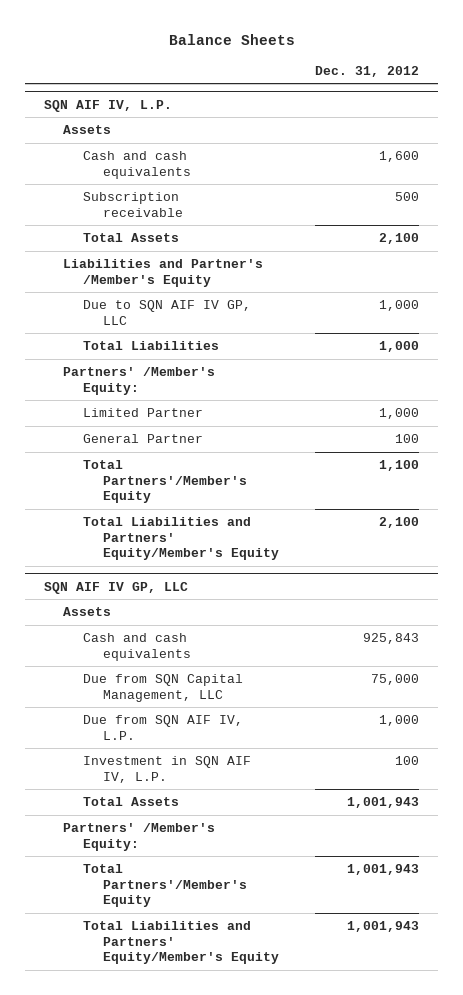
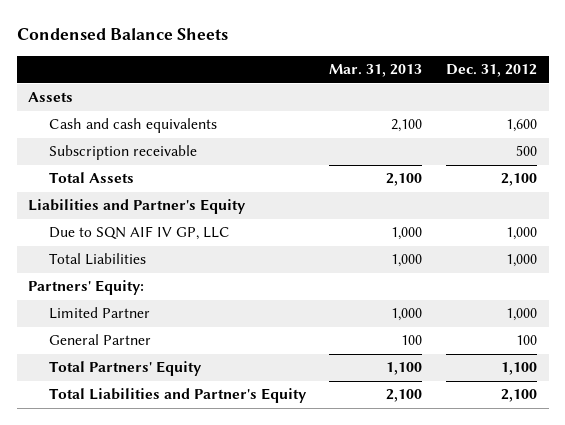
[168,34,295,46] Balance Sheets -> [16,28,228,41] Condensed Balance Sheets
none -> [329,64,423,78] Mar. 31, 2013
[43,99,172,112] SQN AIF IV, L.P. -> none
[63,259,264,287] Liabilities and Partner's /Member's Equity -> [28,199,247,215] Liabilities and Partner's Equity
[63,367,216,395] Partners' /Member's Equity: -> [28,280,145,296] Partners' Equity:
[43,581,188,594] SQN AIF IV GP, LLC -> none
[63,607,112,617] Assets -> none
[82,633,191,661] Cash and cash equivalents -> none
[82,674,243,702] Due from SQN Capital Management, LLC -> none
[82,715,243,740] Due from SQN AIF IV, L.P. -> none
[82,756,251,783] Investment in SQN AIF IV, L.P. -> none
[82,797,179,807] Total Assets -> none
[63,823,216,851] Partners' /Member's Equity: -> none
[82,864,247,908] Total Partners'/Member's Equity -> none
[82,921,279,965] Total Liabilities and Partners' Equity/Member's Equity -> none
[82,460,247,504] Total Partners'/Member's Equity -> [48,361,202,377] Total Partners' Equity
[82,517,279,561] Total Liabilities and Partners' Equity/Member's Equity -> [48,388,307,404] Total Liabilities and Partner's Equity

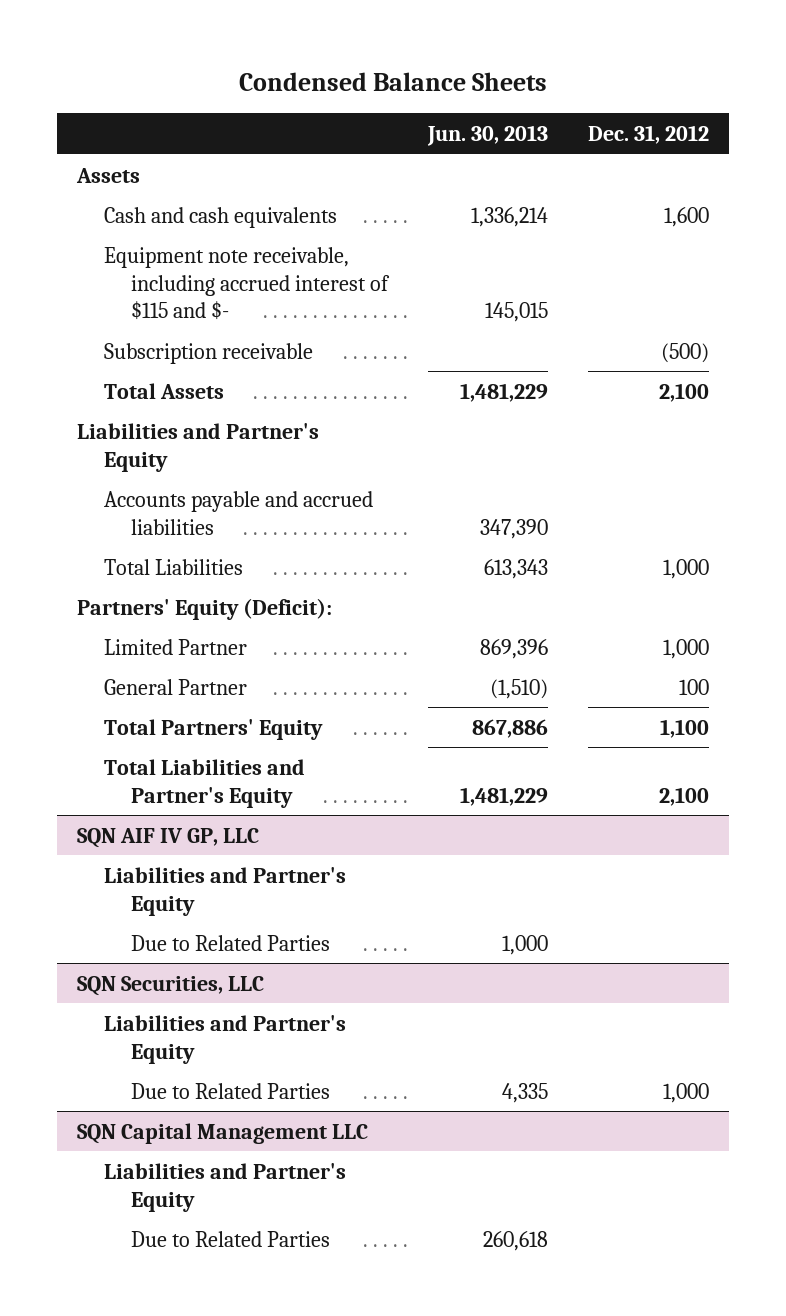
[329,64,423,78] Mar. 31, 2013 -> none
none -> [426,124,548,146] Jun. 30, 2013
none -> [103,246,390,321] Equipment note receivable, including accrued interest of $115 and $-
[515,145,537,157] 500 -> [660,342,709,363] (500)
[48,226,230,241] Due to SQN AIF IV GP, LLC -> none
none -> [103,490,373,535] Accounts payable and accrued liabilities
[28,280,145,296] Partners' Equity: -> [76,597,332,620] Partners' Equity (Deficit):
none -> [76,827,259,848] SQN AIF IV GP, LLC
none -> [103,866,346,916] Liabilities and Partner's Equity
none -> [130,934,330,951] Due to Related Parties
none -> [76,975,264,996] SQN Securities, LLC
none -> [103,1014,346,1064] Liabilities and Partner's Equity
none -> [130,1082,330,1099] Due to Related Parties
none -> [76,1122,368,1144] SQN Capital Management LLC
none -> [103,1162,346,1212] Liabilities and Partner's Equity
none -> [130,1230,330,1247] Due to Related Parties

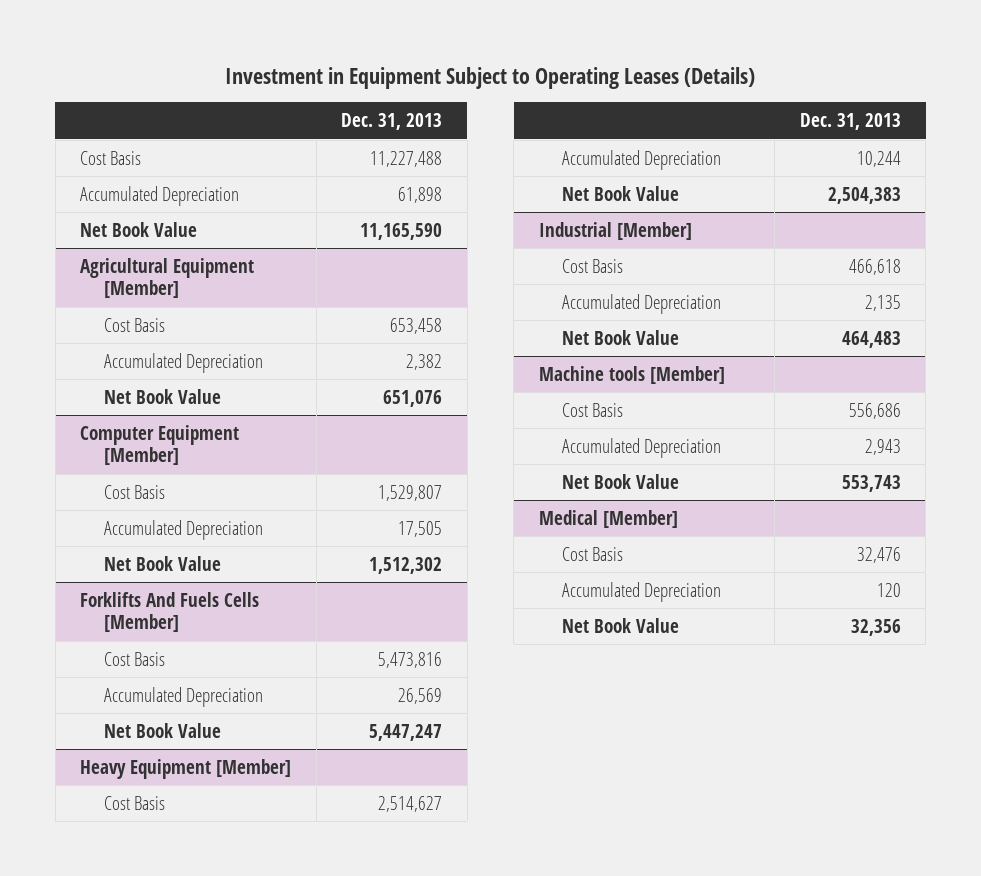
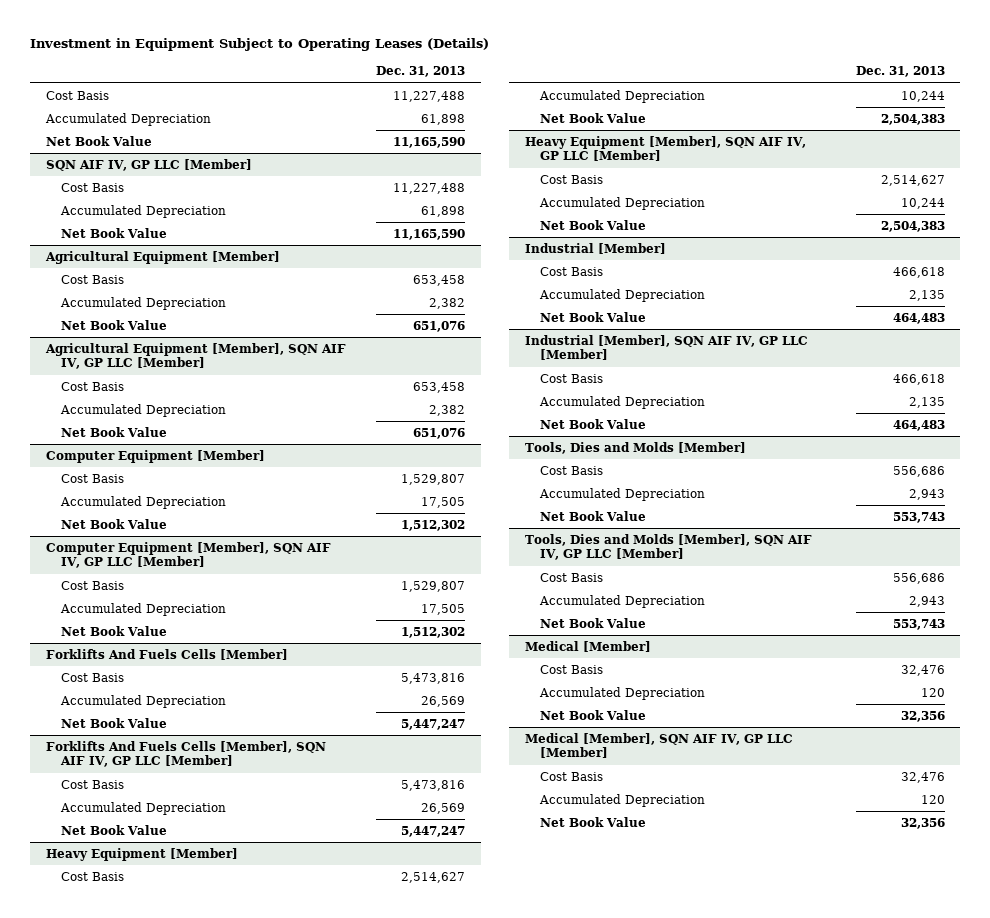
none -> [45,158,252,171] SQN AIF IV, GP LLC [Member]
none -> [60,182,124,192] Cost Basis
none -> [59,204,226,218] Accumulated Depreciation
none -> [60,227,167,238] Net Book Value
none -> [44,342,346,370] Agricultural Equipment [Member], SQN AIF IV, GP LLC [Member]
none -> [60,381,124,391] Cost Basis
none -> [59,403,226,417] Accumulated Depreciation
none -> [60,426,167,437] Net Book Value
none -> [45,541,331,569] Computer Equipment [Member], SQN AIF IV, GP LLC [Member]
none -> [60,580,124,590] Cost Basis
none -> [59,602,226,616] Accumulated Depreciation
none -> [60,625,167,636] Net Book Value
none -> [45,740,326,768] Forklifts And Fuels Cells [Member], SQN AIF IV, GP LLC [Member]
none -> [60,779,124,789] Cost Basis
none -> [59,801,226,815] Accumulated Depreciation
none -> [60,824,167,835] Net Book Value
none -> [524,135,806,162] Heavy Equipment [Member], SQN AIF IV, GP LLC [Member]
none -> [539,174,603,184] Cost Basis
none -> [538,196,705,210] Accumulated Depreciation
none -> [539,219,646,230] Net Book Value
[538,365,725,384] Machine tools [Member] -> none
none -> [524,334,808,361] Industrial [Member], SQN AIF IV, GP LLC [Member]
none -> [539,373,603,383] Cost Basis
none -> [538,395,705,409] Accumulated Depreciation
none -> [539,418,646,429] Net Book Value
none -> [524,441,746,454] Tools, Dies and Molds [Member]
none -> [524,533,812,561] Tools, Dies and Molds [Member], SQN AIF IV, GP LLC [Member]
none -> [539,572,603,582] Cost Basis
none -> [538,594,705,608] Accumulated Depreciation
none -> [539,617,646,628] Net Book Value
none -> [524,732,793,759] Medical [Member], SQN AIF IV, GP LLC [Member]
none -> [539,771,603,781] Cost Basis
none -> [538,793,705,807] Accumulated Depreciation
none -> [539,816,646,827] Net Book Value

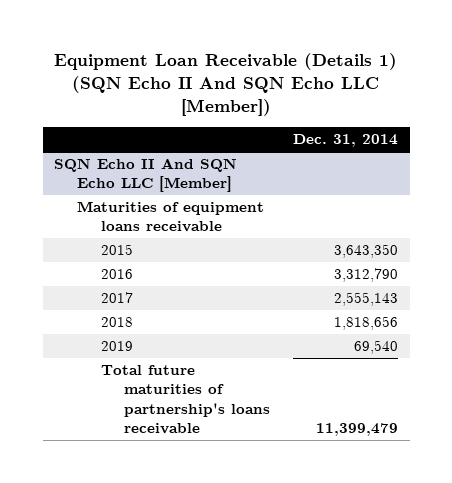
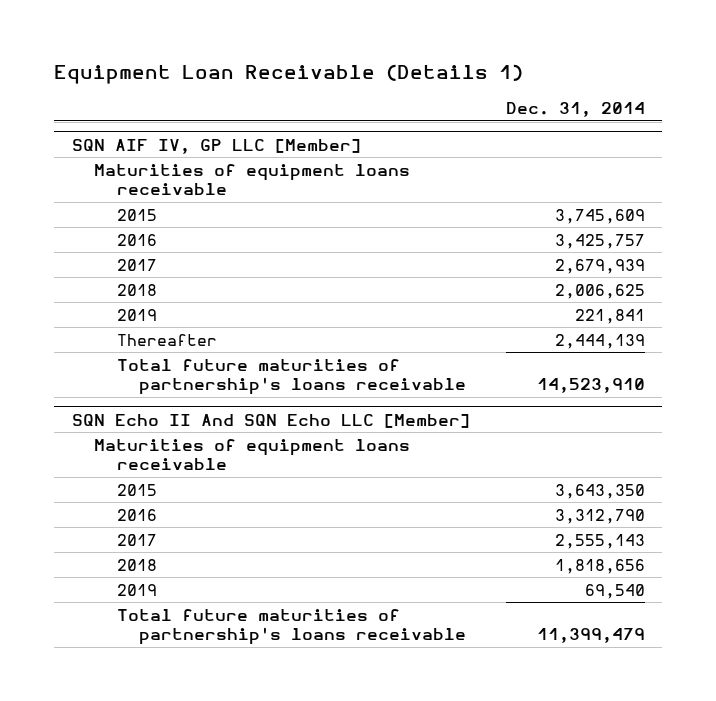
[54,52,398,117] Equipment Loan Receivable (Details 1) (SQN Echo II And SQN Echo LLC [Member]) -> [54,64,524,85] Equipment Loan Receivable (Details 1)
none -> [71,138,361,154] SQN AIF IV, GP LLC [Member]
none -> [94,163,411,196] Maturities of equipment loans receivable
none -> [116,208,157,221] 2015
none -> [116,233,157,246] 2016
none -> [116,258,157,271] 2017
none -> [116,283,157,296] 2018
none -> [116,308,157,321] 2019
none -> [116,333,217,346] Thereafter
none -> [116,358,467,396] Total future maturities of partnership's loans receivable

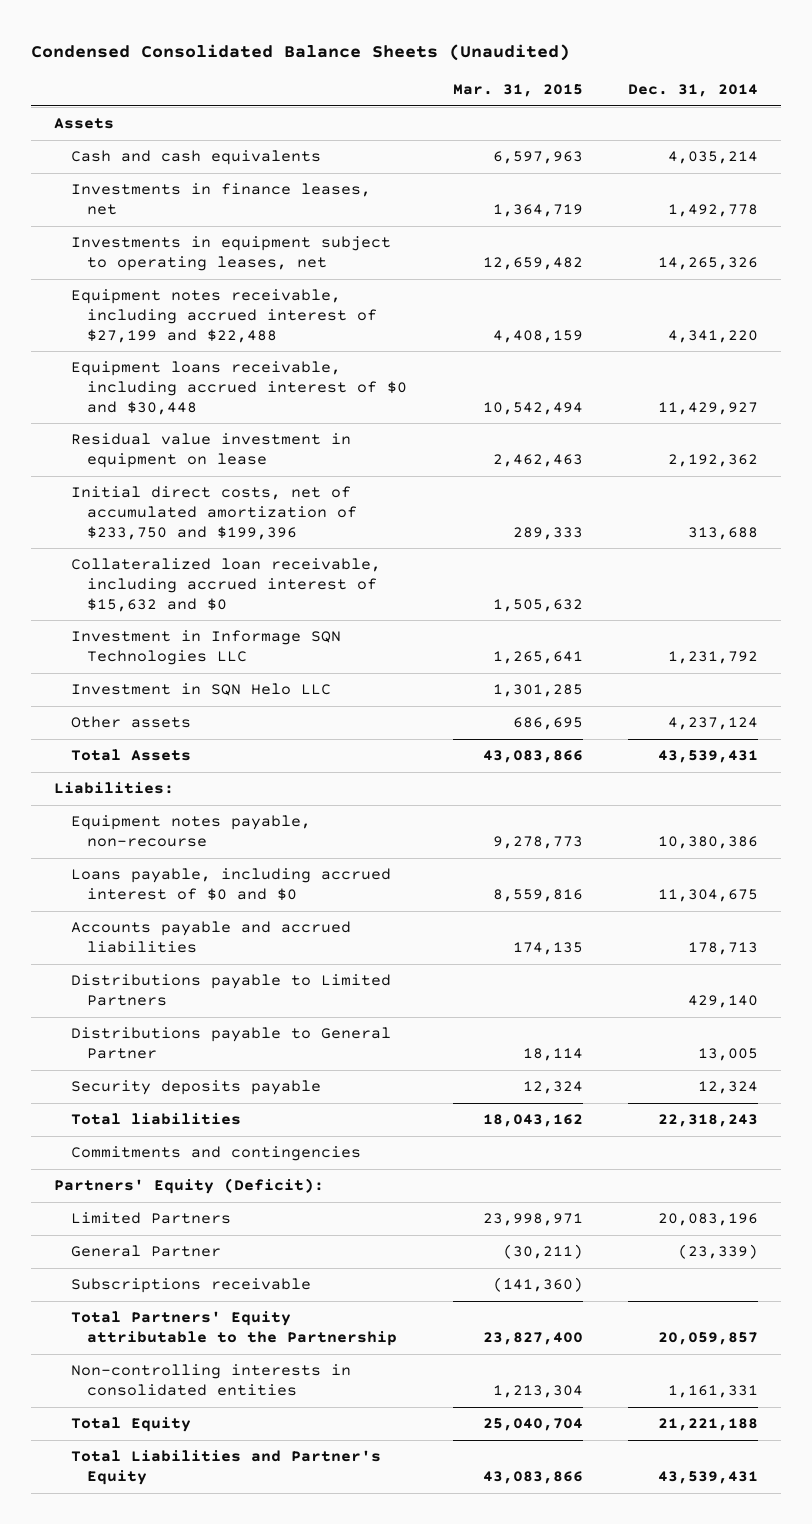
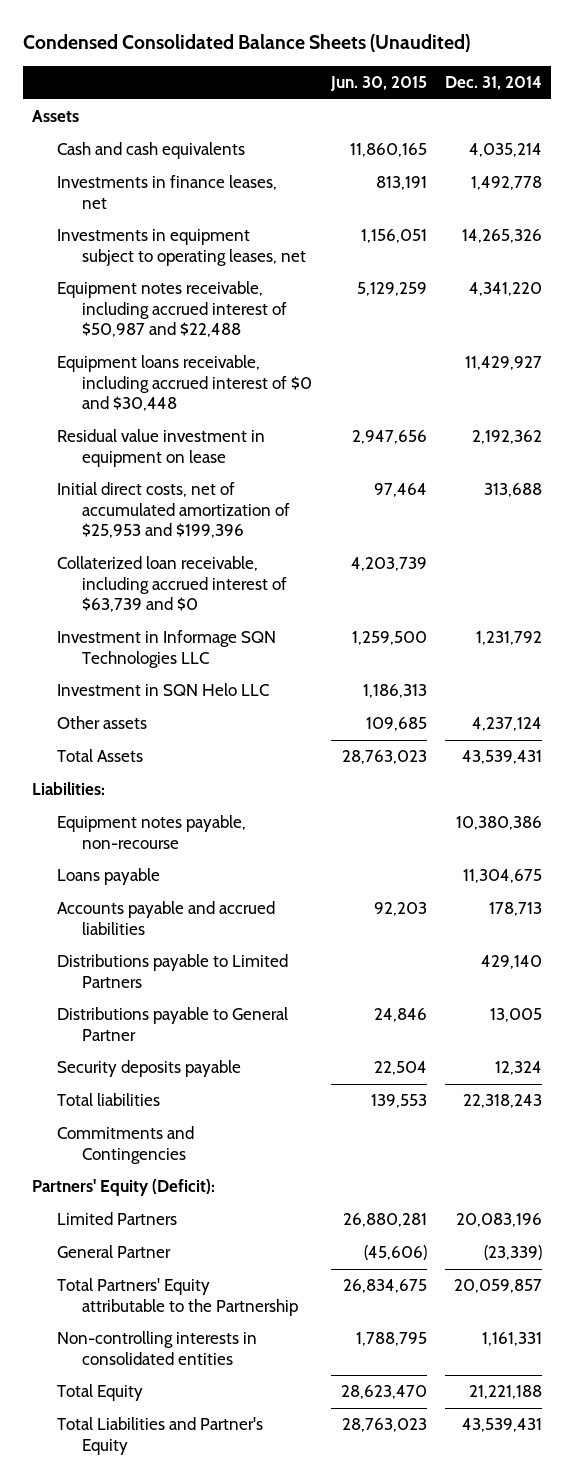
[452,84,583,98] Mar. 31, 2015 -> none
none -> [329,76,427,92] Jun. 30, 2015
[70,289,378,343] Equipment notes receivable, including accrued interest of $27,199 and $22,488 -> [57,281,288,338] Equipment notes receivable, including accrued interest of $50,987 and $22,488
[70,486,358,540] Initial direct costs, net of accumulated amortization of $233,750 and $199,396 -> [57,482,291,539] Initial direct costs, net of accumulated amortization of $25,953 and $199,396
[70,558,381,612] Collateralized loan receivable, including accrued interest of $15,632 and $0 -> [57,556,288,613] Collaterized loan receivable, including accrued interest of $63,739 and $0
[70,868,391,901] Loans payable, including accrued interest of $0 and $0 -> [57,868,161,886] Loans payable
[70,1146,361,1162] Commitments and contingencies -> [57,1126,195,1164] Commitments and Contingencies
[70,1278,311,1294] Subscriptions receivable -> none

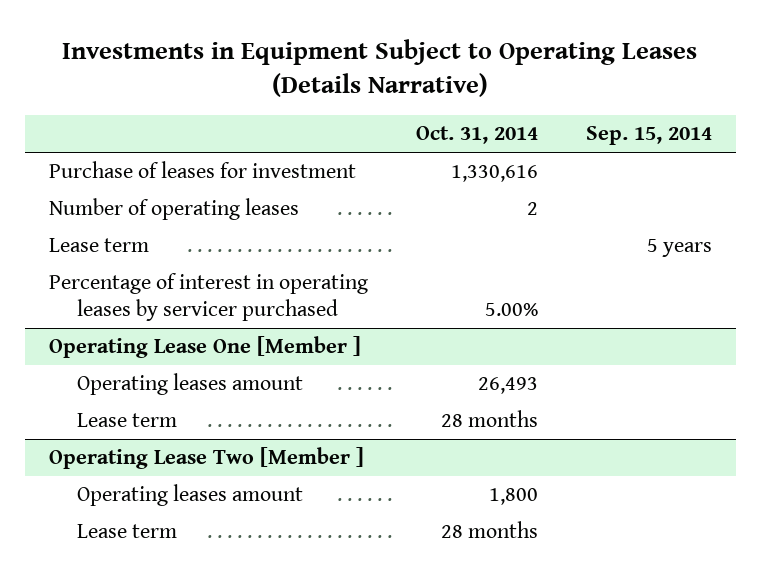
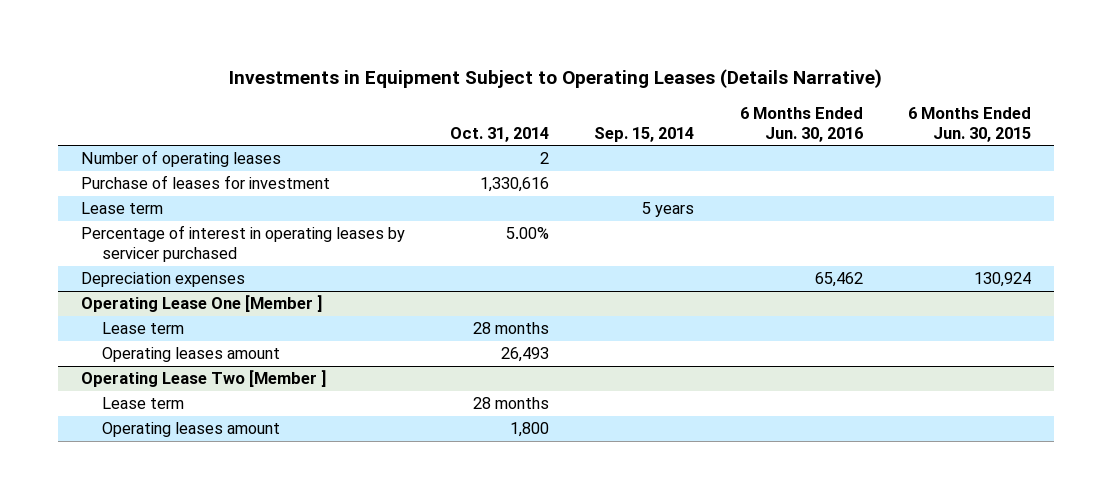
none -> [739,106,863,142] 6 Months Ended Jun. 30, 2016
none -> [908,106,1032,142] 6 Months Ended Jun. 30, 2015
[48,161,356,179] Purchase of leases for investment -> [80,175,330,190] Purchase of leases for investment
none -> [80,272,245,288] Depreciation expenses
[77,373,304,396] Operating leases amount -> [101,347,280,363] Operating leases amount
[77,484,304,507] Operating leases amount -> [101,422,280,438] Operating leases amount

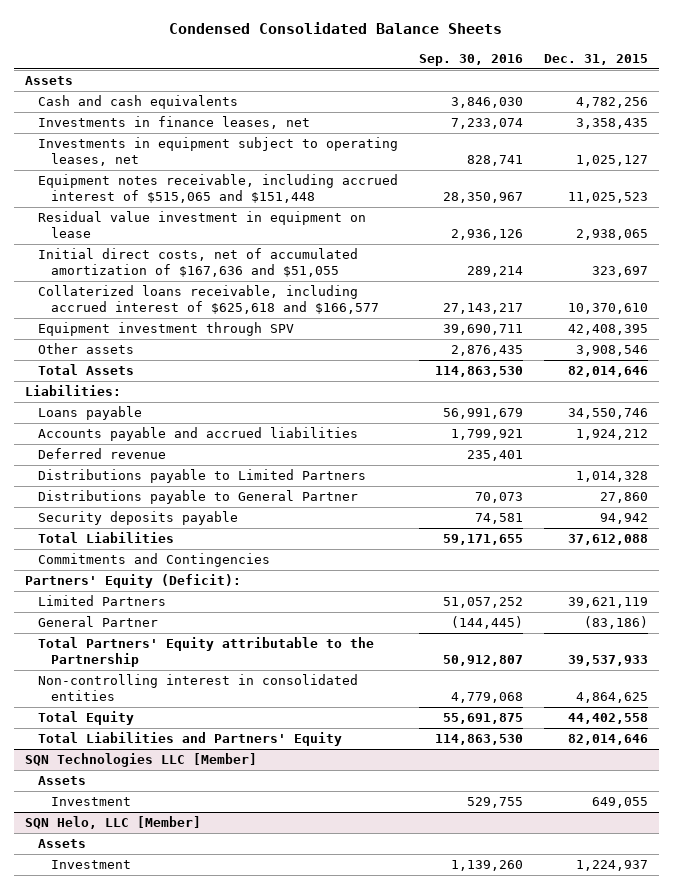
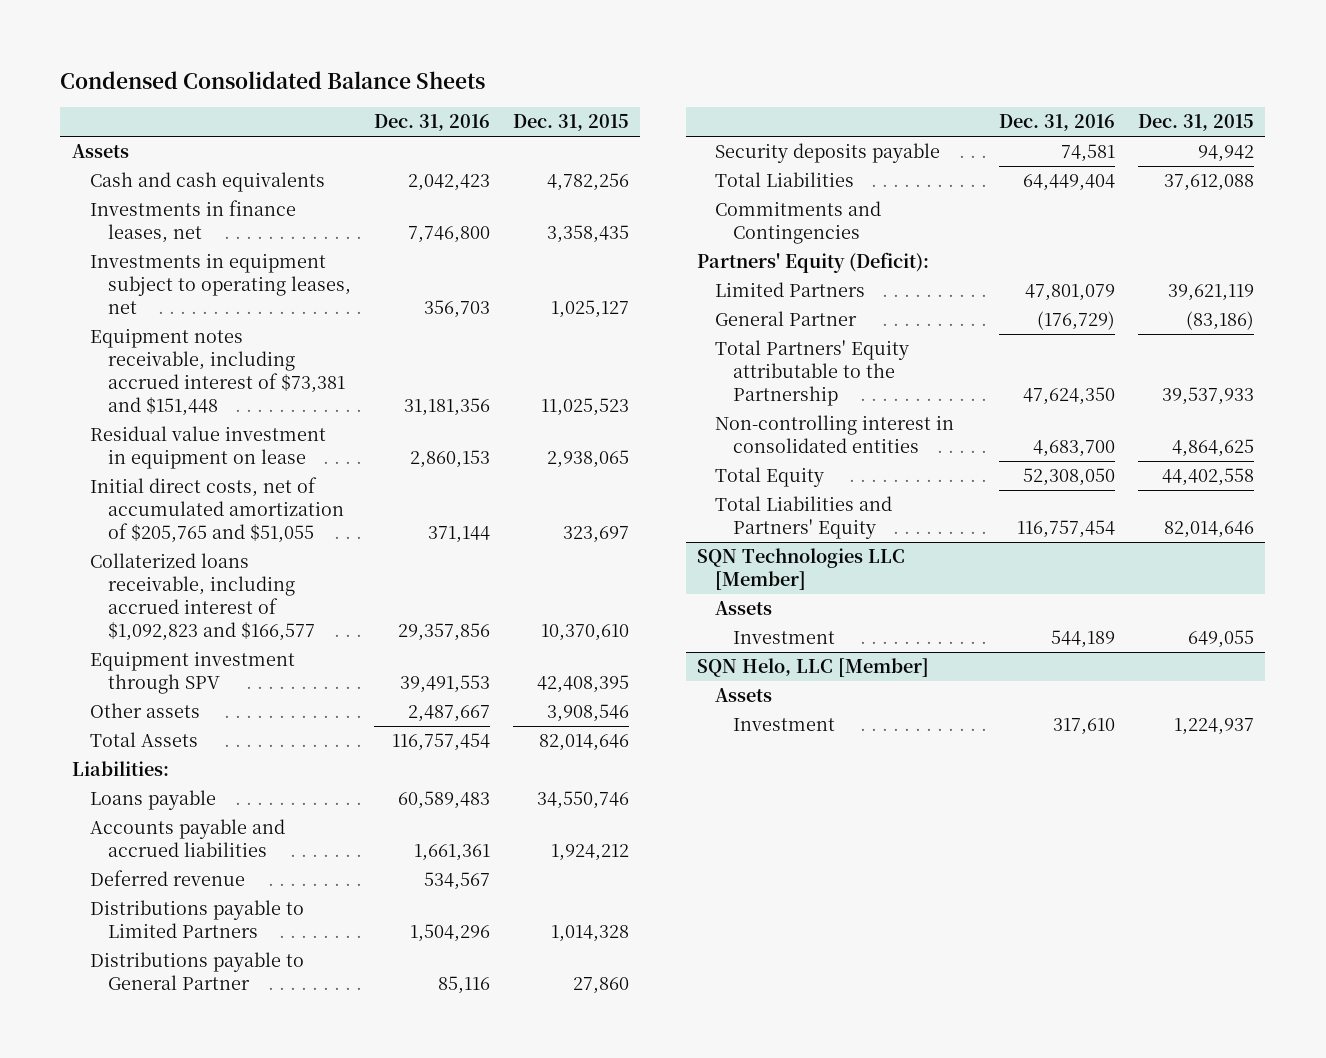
[418,53,523,66] Sep. 30, 2016 -> none
none -> [373,113,490,131] Dec. 31, 2016
[37,174,398,203] Equipment notes receivable, including accrued interest of $515,065 and $151,448 -> [89,328,345,416] Equipment notes receivable, including accrued interest of $73,381 and $151,448
[37,248,358,277] Initial direct costs, net of accumulated amortization of $167,636 and $51,055 -> [89,477,344,543] Initial direct costs, net of accumulated amortization of $205,765 and $51,055
[37,285,380,314] Collaterized loans receivable, including accrued interest of $625,618 and $166,577 -> [89,553,315,641] Collaterized loans receivable, including accrued interest of $1,092,823 and $166,577

